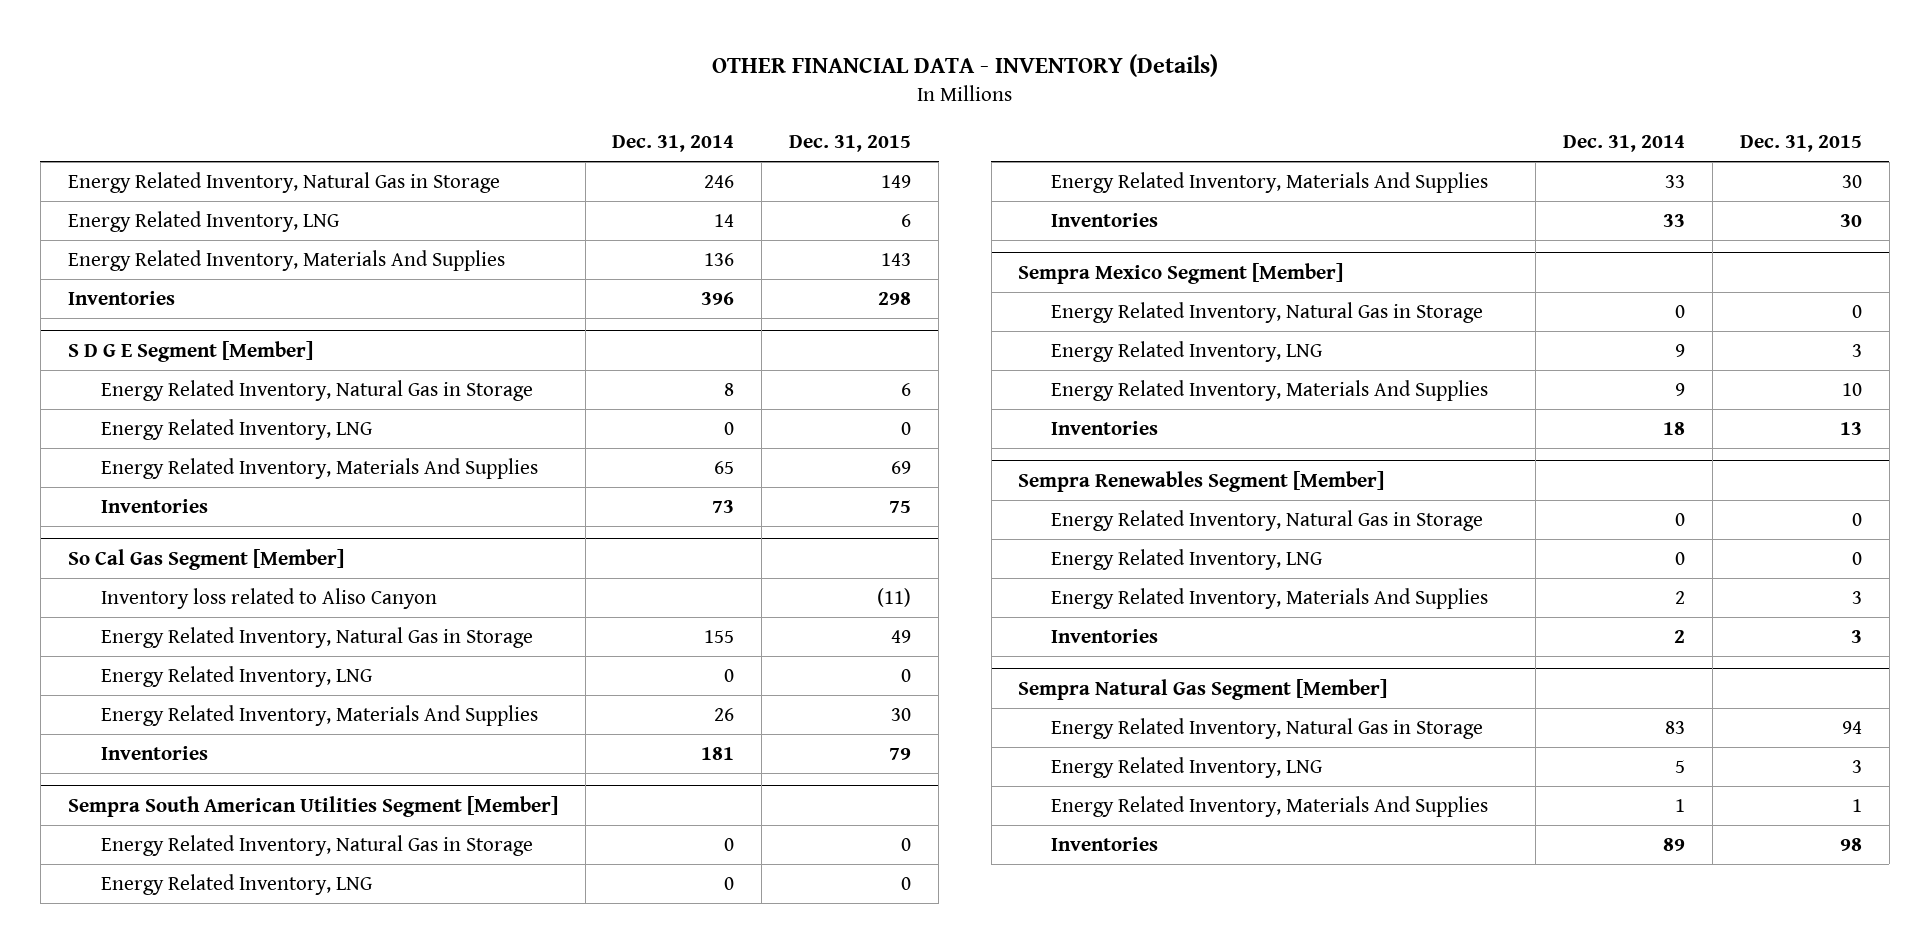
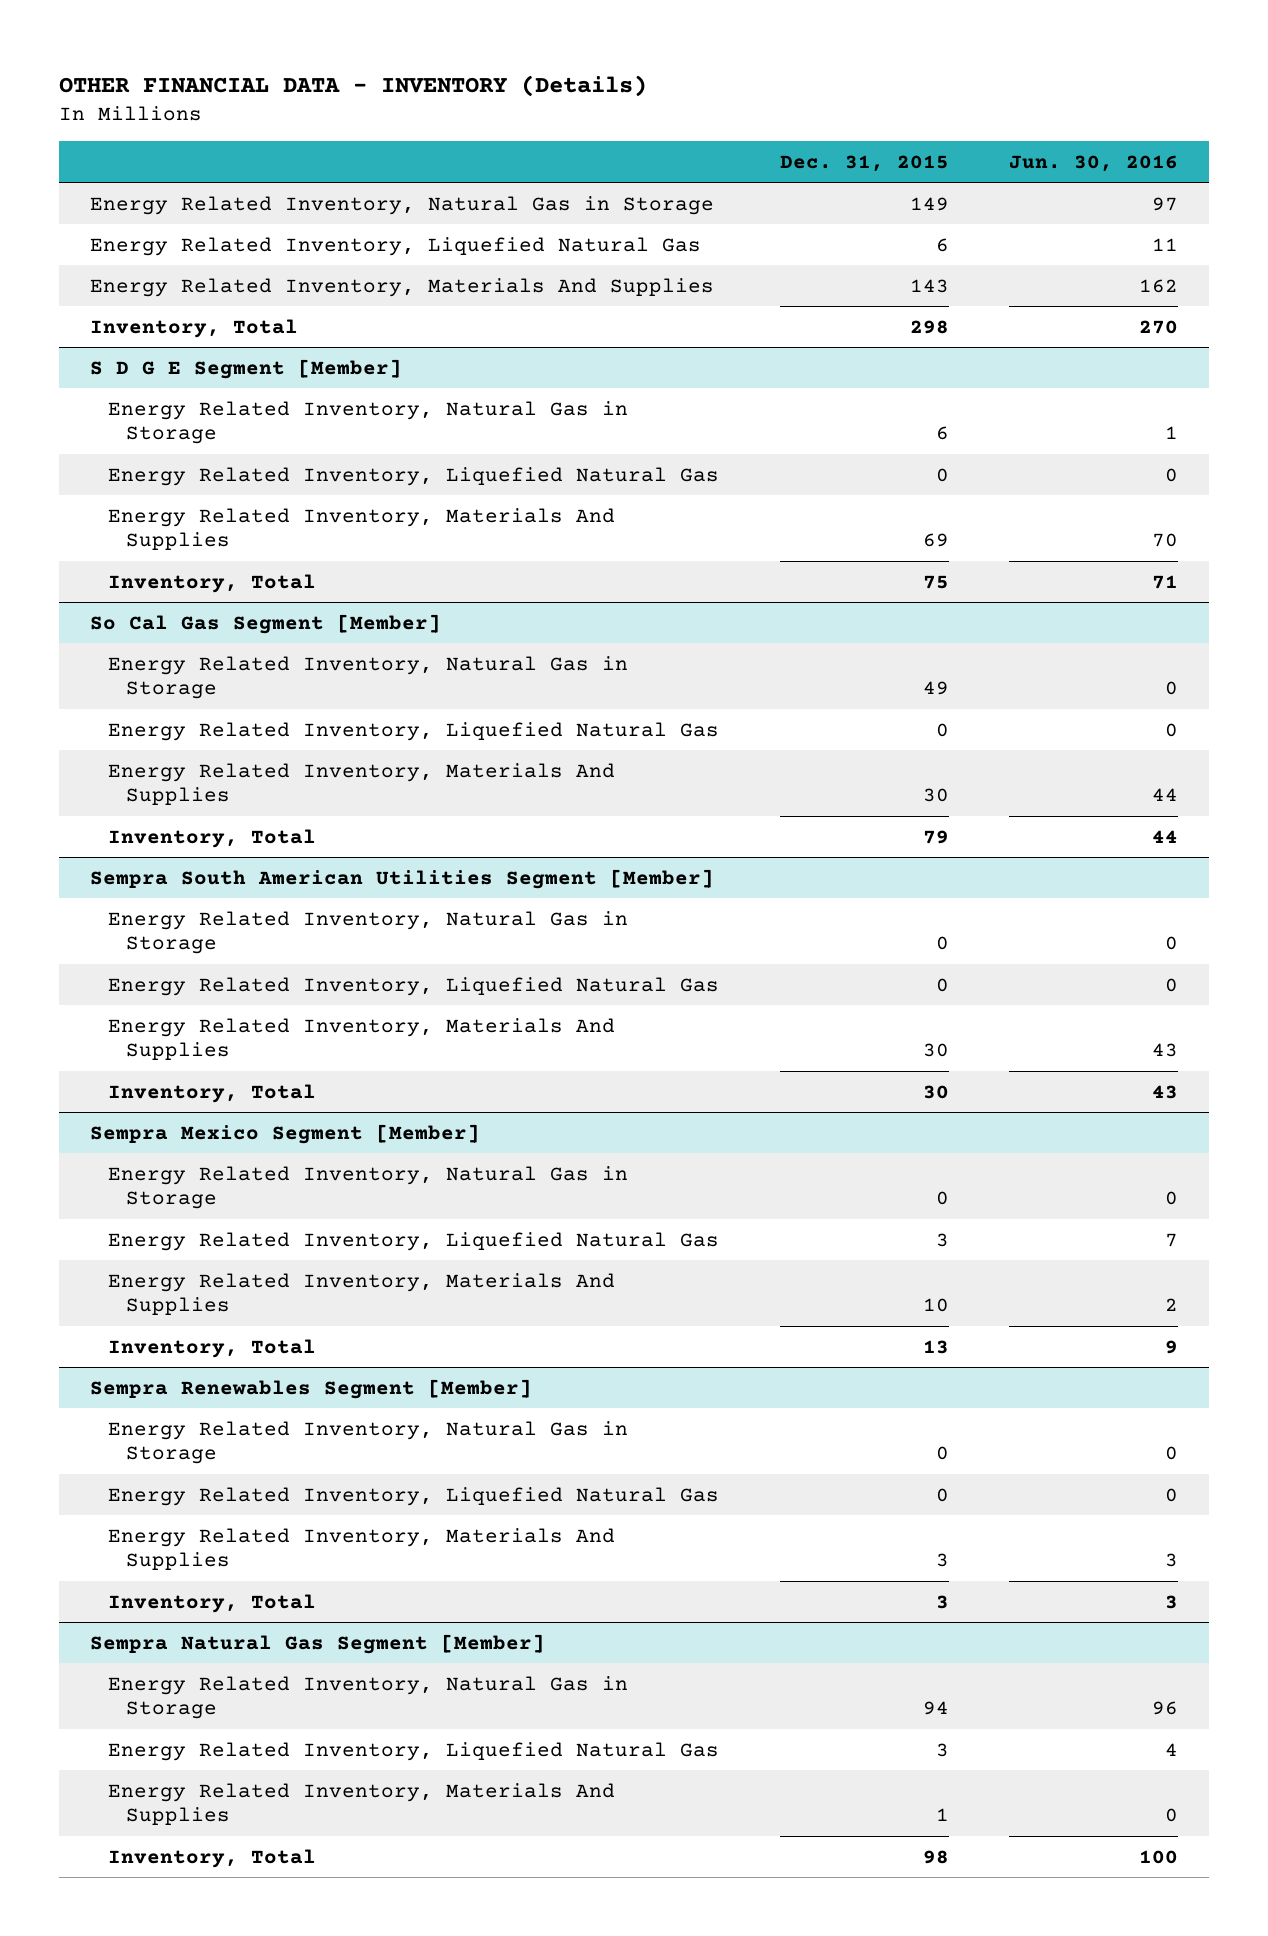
[612,135,735,153] Dec. 31, 2014 -> none
none -> [1009,154,1179,172] Jun. 30, 2016
[67,210,339,232] Energy Related Inventory, LNG -> none
none -> [89,236,701,256] Energy Related Inventory, Liquefied Natural Gas
[67,290,175,305] Inventories -> [89,318,298,338] Inventory, Total
[100,418,372,440] Energy Related Inventory, LNG -> none
none -> [107,466,719,486] Energy Related Inventory, Liquefied Natural Gas
[100,498,208,513] Inventories -> [107,573,316,593] Inventory, Total
[100,587,437,609] Inventory loss related to Aliso Canyon -> none
[100,665,372,687] Energy Related Inventory, LNG -> none
none -> [107,721,719,741] Energy Related Inventory, Liquefied Natural Gas
[100,745,208,760] Inventories -> [107,828,316,848] Inventory, Total
[100,873,372,895] Energy Related Inventory, LNG -> none
none -> [107,976,719,996] Energy Related Inventory, Liquefied Natural Gas
[1051,212,1159,227] Inventories -> [107,1083,316,1103] Inventory, Total
[1051,340,1323,362] Energy Related Inventory, LNG -> none
none -> [107,1231,719,1251] Energy Related Inventory, Liquefied Natural Gas
[1051,420,1159,435] Inventories -> [107,1338,316,1358] Inventory, Total
[1051,548,1323,570] Energy Related Inventory, LNG -> none
none -> [107,1486,719,1506] Energy Related Inventory, Liquefied Natural Gas
[1051,628,1159,643] Inventories -> [107,1593,316,1613] Inventory, Total
[1051,756,1323,778] Energy Related Inventory, LNG -> none
none -> [107,1741,719,1761] Energy Related Inventory, Liquefied Natural Gas
[1051,836,1159,851] Inventories -> [107,1848,316,1868] Inventory, Total

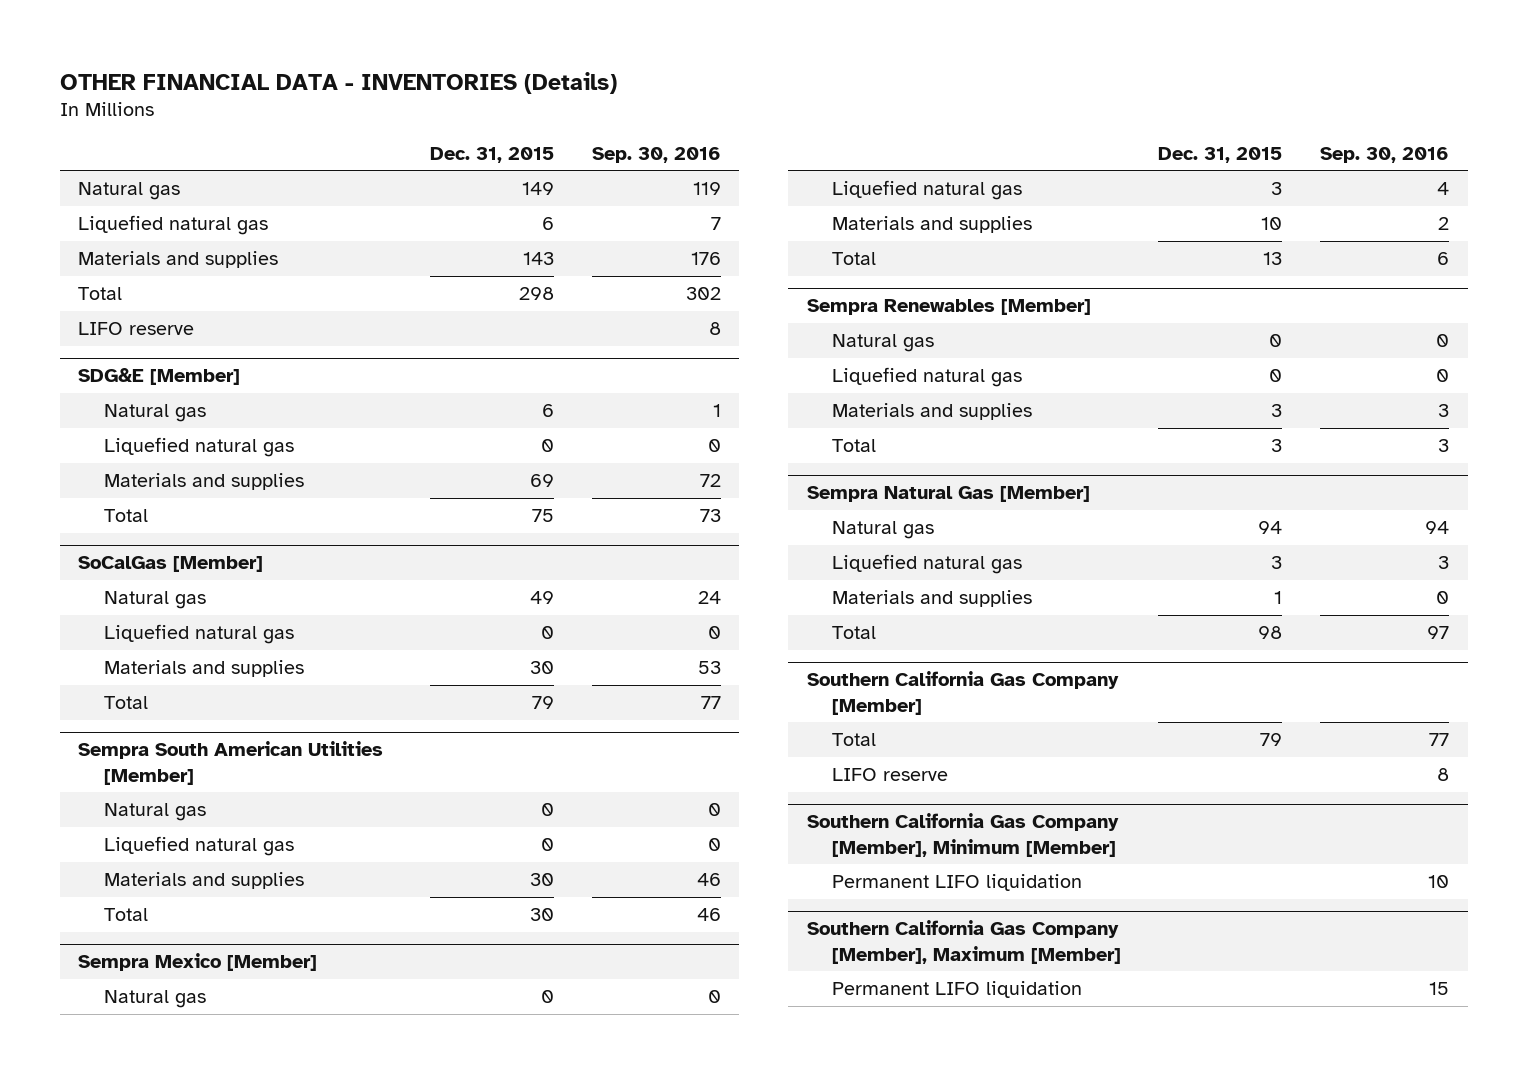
[59,74,648,97] OTHER FINANCIAL DATA - INVENTORY (Details) -> [59,71,617,94] OTHER FINANCIAL DATA - INVENTORIES (Details)
[1009,154,1179,172] Jun. 30, 2016 -> none
none -> [591,146,721,163] Sep. 30, 2016
[89,195,714,215] Energy Related Inventory, Natural Gas in Storage -> [78,181,181,200] Natural gas
[89,236,701,256] Energy Related Inventory, Liquefied Natural Gas -> [78,214,269,235] Liquefied natural gas
[89,277,714,297] Energy Related Inventory, Materials And Supplies -> [78,250,279,268] Materials and supplies
[89,318,298,338] Inventory, Total -> [78,286,123,300] Total
none -> [78,321,195,335] LIFO reserve
[89,358,402,379] S D G E Segment [Member] -> [78,368,241,386] SDG&E [Member]
[107,400,628,445] Energy Related Inventory, Natural Gas in Storage -> [103,403,206,422] Natural gas
[107,466,719,486] Energy Related Inventory, Liquefied Natural Gas -> [103,436,294,457] Liquefied natural gas
[107,507,615,551] Energy Related Inventory, Materials And Supplies -> [103,472,304,490] Materials and supplies
[107,573,316,593] Inventory, Total -> [103,508,148,522] Total
[89,613,441,634] So Cal Gas Segment [Member] -> [78,556,264,573] SoCalGas [Member]
[107,655,628,700] Energy Related Inventory, Natural Gas in Storage -> [103,590,206,609] Natural gas
[107,721,719,741] Energy Related Inventory, Liquefied Natural Gas -> [103,623,294,644] Liquefied natural gas
[107,762,615,806] Energy Related Inventory, Materials And Supplies -> [103,659,304,677] Materials and supplies
[107,828,316,848] Inventory, Total -> [103,695,148,709] Total
[89,868,714,889] Sempra South American Utilities Segment [Member] -> [78,741,384,785] Sempra South American Utilities [Member]
[107,910,628,955] Energy Related Inventory, Natural Gas in Storage -> [103,802,206,821] Natural gas
[107,976,719,996] Energy Related Inventory, Liquefied Natural Gas -> [103,835,294,856] Liquefied natural gas
[107,1017,615,1061] Energy Related Inventory, Materials And Supplies -> [103,871,304,889] Materials and supplies
[107,1083,316,1103] Inventory, Total -> [103,907,148,921] Total
[89,1123,480,1144] Sempra Mexico Segment [Member] -> [78,953,318,972] Sempra Mexico [Member]
[107,1165,628,1210] Energy Related Inventory, Natural Gas in Storage -> [103,989,206,1008] Natural gas
[107,1231,719,1251] Energy Related Inventory, Liquefied Natural Gas -> [831,179,1022,200] Liquefied natural gas
[107,1272,615,1316] Energy Related Inventory, Materials And Supplies -> [831,215,1032,233] Materials and supplies
[107,1338,316,1358] Inventory, Total -> [831,251,876,265] Total
[89,1378,532,1399] Sempra Renewables Segment [Member] -> [806,299,1091,316] Sempra Renewables [Member]
[107,1420,628,1465] Energy Related Inventory, Natural Gas in Storage -> [831,333,934,352] Natural gas
[107,1486,719,1506] Energy Related Inventory, Liquefied Natural Gas -> [831,366,1022,387] Liquefied natural gas
[107,1527,615,1571] Energy Related Inventory, Materials And Supplies -> [831,402,1032,420] Materials and supplies
[107,1593,316,1613] Inventory, Total -> [831,438,876,452] Total
[89,1633,545,1654] Sempra Natural Gas Segment [Member] -> [806,486,1090,503] Sempra Natural Gas [Member]
[107,1675,628,1720] Energy Related Inventory, Natural Gas in Storage -> [831,520,934,539] Natural gas
[107,1741,719,1761] Energy Related Inventory, Liquefied Natural Gas -> [831,553,1022,574] Liquefied natural gas
[107,1782,615,1826] Energy Related Inventory, Materials And Supplies -> [831,589,1032,607] Materials and supplies
[107,1848,316,1868] Inventory, Total -> [831,625,876,639] Total
none -> [806,671,1119,715] Southern California Gas Company [Member]
none -> [831,732,876,746] Total
none -> [831,767,948,781] LIFO reserve
none -> [806,813,1119,857] Southern California Gas Company [Member], Minimum [Member]
none -> [831,873,1082,891] Permanent LIFO liquidation
none -> [806,920,1121,964] Southern California Gas Company [Member], Maximum [Member]
none -> [831,980,1082,998] Permanent LIFO liquidation

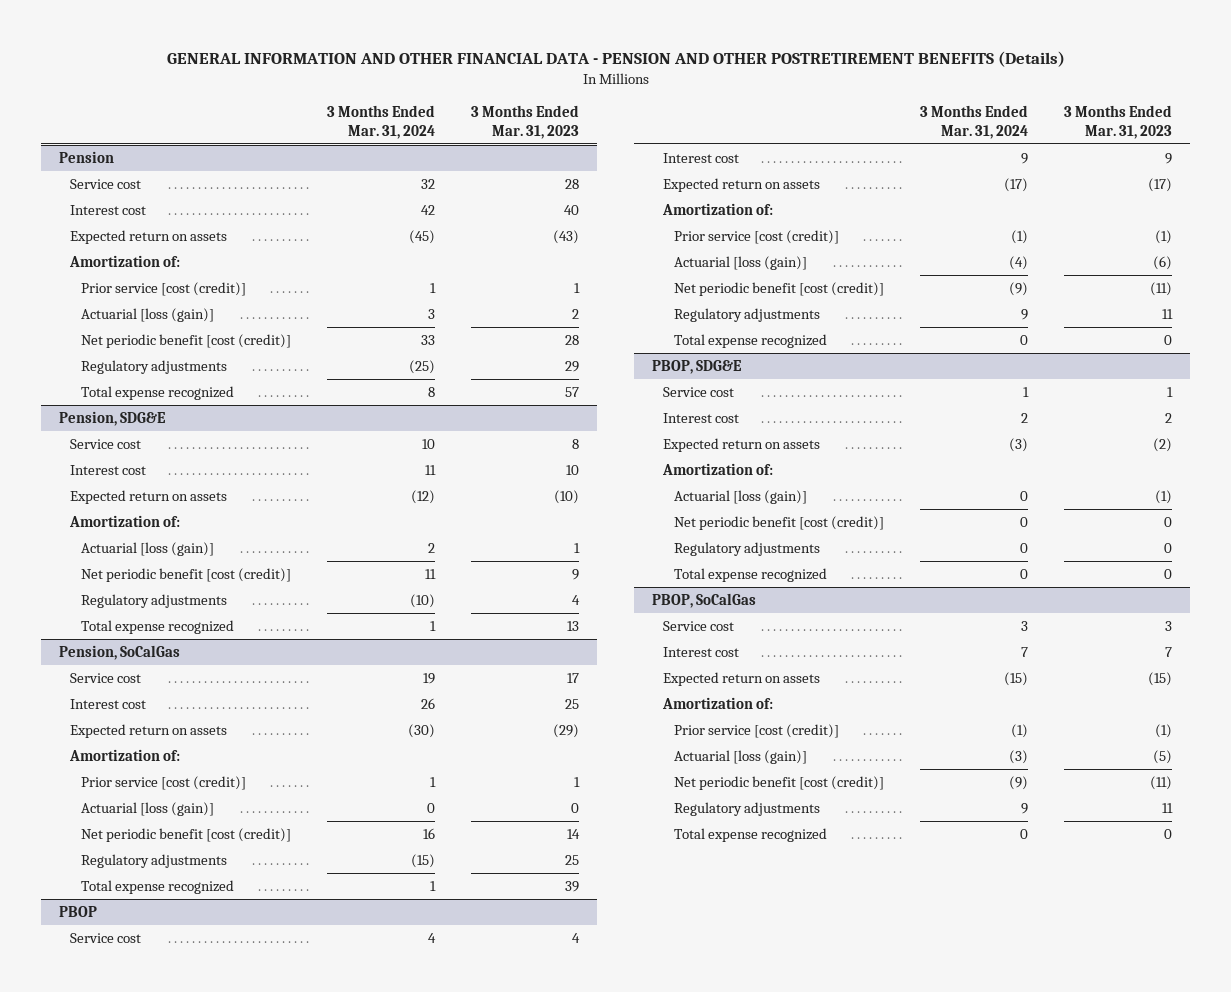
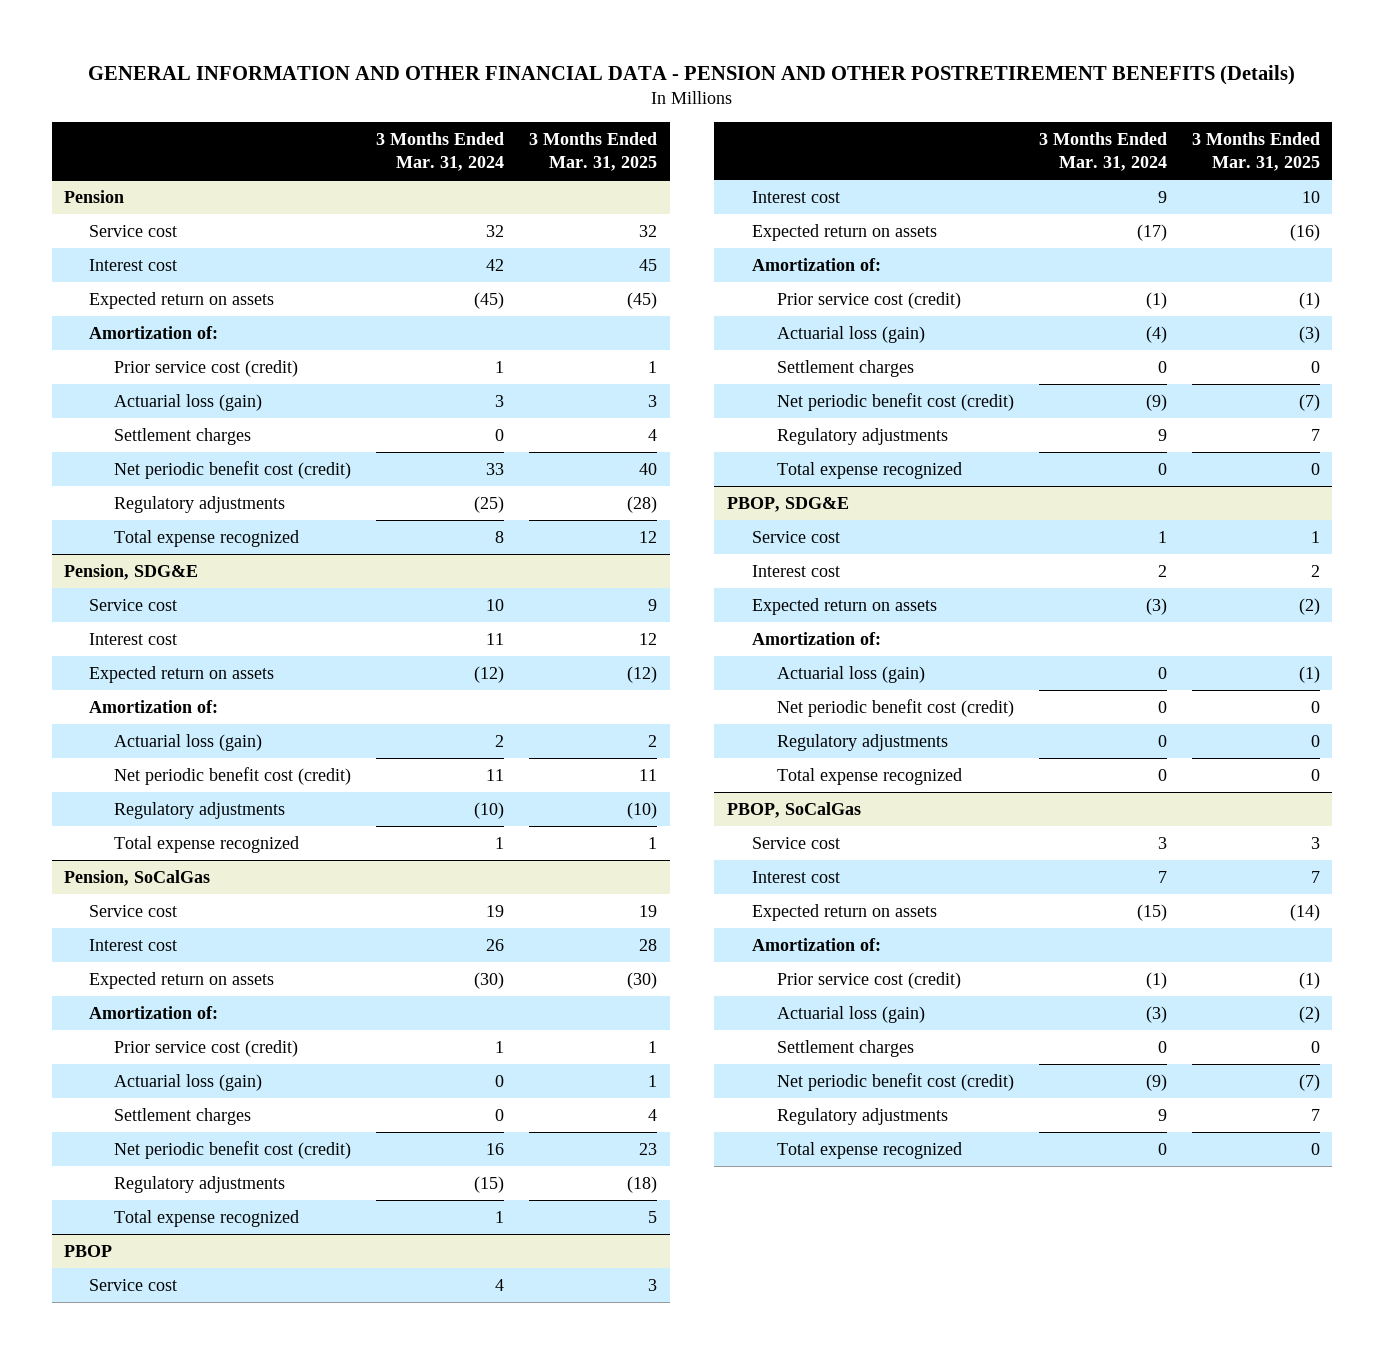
[471,105,580,140] 3 Months Ended Mar. 31, 2023 -> none
none -> [528,131,657,171] 3 Months Ended Mar. 31, 2025
[81,281,247,296] Prior service [cost (credit)] -> [113,360,298,378] Prior service cost (credit)
[81,307,215,322] Actuarial [loss (gain)] -> [113,394,262,412] Actuarial loss (gain)
none -> [113,428,251,446] Settlement charges
[81,333,292,348] Net periodic benefit [cost (credit)] -> [113,461,351,480] Net periodic benefit cost (credit)
[81,541,215,556] Actuarial [loss (gain)] -> [113,734,262,752] Actuarial loss (gain)
[81,567,292,582] Net periodic benefit [cost (credit)] -> [113,767,351,786] Net periodic benefit cost (credit)
[81,775,247,790] Prior service [cost (credit)] -> [113,1040,298,1058] Prior service cost (credit)
[81,801,215,816] Actuarial [loss (gain)] -> [113,1074,262,1092] Actuarial loss (gain)
none -> [113,1108,251,1126] Settlement charges
[81,827,292,842] Net periodic benefit [cost (credit)] -> [113,1141,351,1160] Net periodic benefit cost (credit)
[674,229,840,244] Prior service [cost (credit)] -> [776,292,961,310] Prior service cost (credit)
[674,255,808,270] Actuarial [loss (gain)] -> [776,326,925,344] Actuarial loss (gain)
none -> [776,360,914,378] Settlement charges
[674,281,885,296] Net periodic benefit [cost (credit)] -> [776,393,1014,412] Net periodic benefit cost (credit)
[674,489,808,504] Actuarial [loss (gain)] -> [776,666,925,684] Actuarial loss (gain)
[674,515,885,530] Net periodic benefit [cost (credit)] -> [776,699,1014,718] Net periodic benefit cost (credit)
[674,723,840,738] Prior service [cost (credit)] -> [776,972,961,990] Prior service cost (credit)
[674,749,808,764] Actuarial [loss (gain)] -> [776,1006,925,1024] Actuarial loss (gain)
none -> [776,1040,914,1058] Settlement charges
[674,775,885,790] Net periodic benefit [cost (credit)] -> [776,1073,1014,1092] Net periodic benefit cost (credit)

